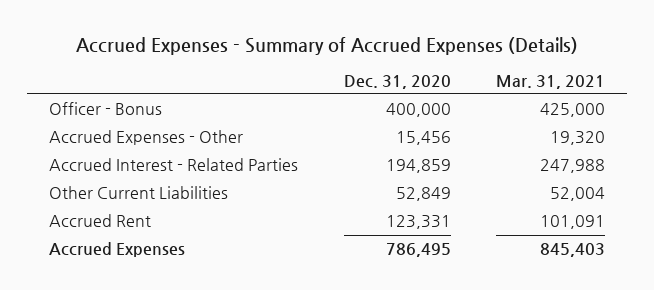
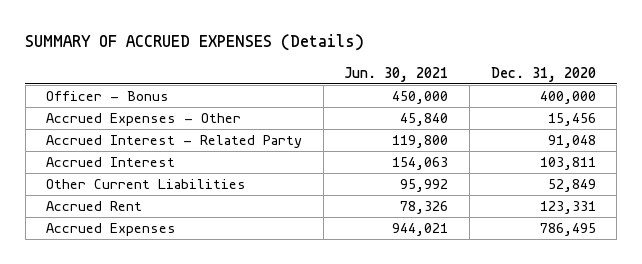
[76,36,579,55] Accrued Expenses - Summary of Accrued Expenses (Details) -> [25,34,365,52] SUMMARY OF ACCRUED EXPENSES (Details)
[495,74,605,89] Mar. 31, 2021 -> none
none -> [344,66,449,82] Jun. 30, 2021
[49,158,299,172] Accrued Interest - Related Parties -> [46,134,303,148] Accrued Interest - Related Party
[385,159,451,174] 194,859 -> [547,134,596,148] 91,048
none -> [46,156,176,167] Accrued Interest

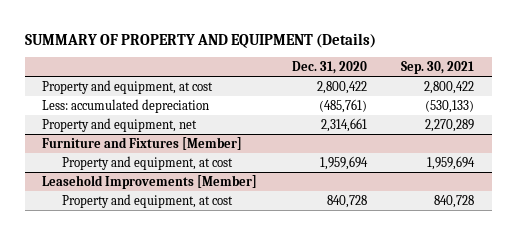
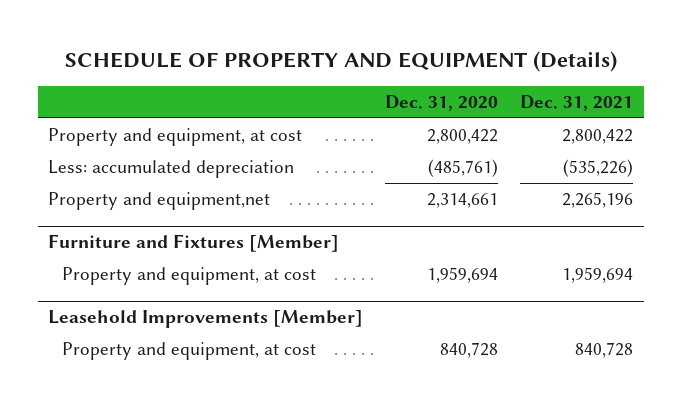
[24,32,376,48] SUMMARY OF PROPERTY AND EQUIPMENT (Details) -> [64,50,617,72] SCHEDULE OF PROPERTY AND EQUIPMENT (Details)
[401,61,475,75] Sep. 30, 2021 -> none
none -> [519,94,633,111] Dec. 31, 2021
[42,117,198,132] Property and equipment, net -> [48,192,271,211] Property and equipment,net

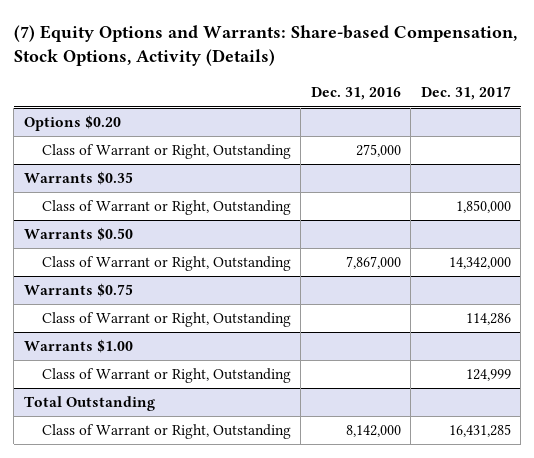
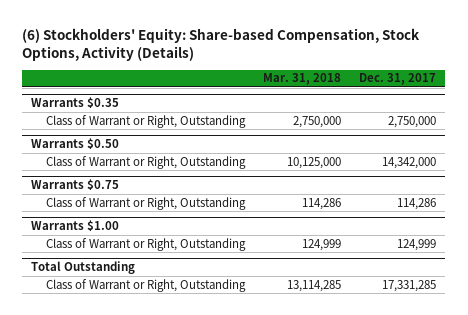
[13,25,517,67] (7) Equity Options and Warrants: Share-based Compensation, Stock Options, Activity (Details) -> [22,28,421,62] (6) Stockholders' Equity: Share-based Compensation, Stock Options, Activity (Details)
[310,87,401,101] Dec. 31, 2016 -> none
none -> [262,73,341,86] Mar. 31, 2018
[23,115,121,132] Options $0.20 -> none
[41,144,291,160] Class of Warrant or Right, Outstanding -> none
[455,200,511,214] 1,850,000 -> [388,115,437,128] 2,750,000
[448,424,511,438] 16,431,285 -> [382,279,437,292] 17,331,285

